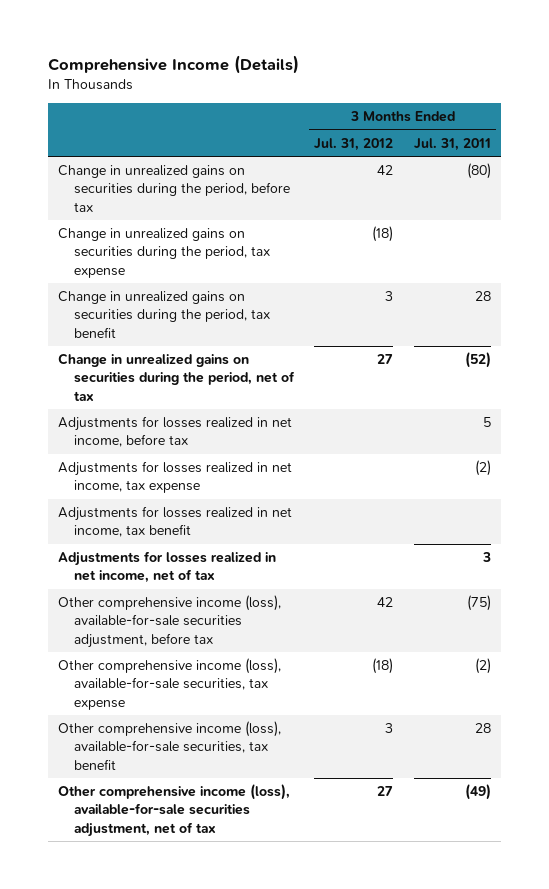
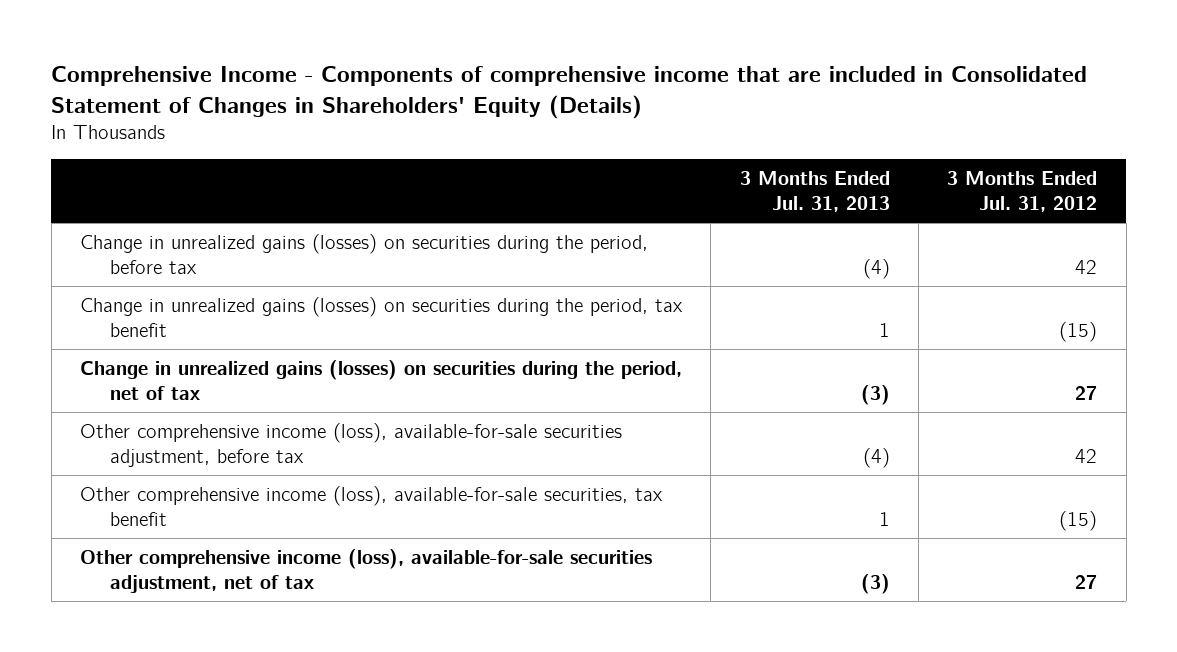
[48,55,300,75] Comprehensive Income (Details) -> [51,66,1088,119] Comprehensive Income - Components of comprehensive income that are included in Consolidated Statement of Changes in Shareholders' Equity (Details)
[414,137,492,151] Jul. 31, 2011 -> none
none -> [739,171,890,212] 3 Months Ended Jul. 31, 2013
[58,291,270,338] Change in unrealized gains on securities during the period, tax benefit -> none
[58,416,293,448] Adjustments for losses realized in net income, before tax -> none
[58,461,293,494] Adjustments for losses realized in net income, tax expense -> none
[58,506,293,538] Adjustments for losses realized in net income, tax benefit -> none
[58,551,277,584] Adjustments for losses realized in net income, net of tax -> none
[58,165,290,212] Change in unrealized gains on securities during the period, before tax -> [80,234,649,274] Change in unrealized gains (losses) on securities during the period, before tax
[58,228,270,278] Change in unrealized gains on securities during the period, tax expense -> [80,297,684,337] Change in unrealized gains (losses) on securities during the period, tax benefit
[372,226,394,243] (18) -> [1059,321,1098,342] (15)
[58,353,295,401] Change in unrealized gains on securities during the period, net of tax -> [80,360,683,400] Change in unrealized gains (losses) on securities during the period, net of tax
[58,721,282,770] Other comprehensive income (loss), available-for-sale securities, tax benefit -> none
[58,658,282,710] Other comprehensive income (loss), available-for-sale securities, tax expense -> [80,486,664,526] Other comprehensive income (loss), available-for-sale securities, tax benefit
[372,658,394,675] (18) -> [1059,510,1098,531] (15)

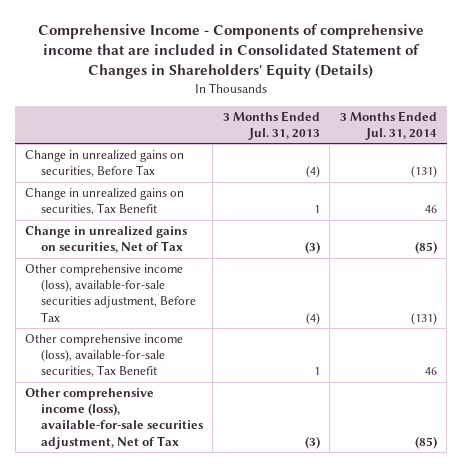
[947,171,1098,212] 3 Months Ended Jul. 31, 2012 -> none
none -> [339,110,437,140] 3 Months Ended Jul. 31, 2014
[80,234,649,274] Change in unrealized gains (losses) on securities during the period, before tax -> [25,149,185,178] Change in unrealized gains on securities, Before Tax
[80,297,684,337] Change in unrealized gains (losses) on securities during the period, tax benefit -> [25,187,185,216] Change in unrealized gains on securities, Tax Benefit
[80,360,683,400] Change in unrealized gains (losses) on securities during the period, net of tax -> [25,225,188,254] Change in unrealized gains on securities, Net of Tax
[80,423,623,467] Other comprehensive income (loss), available-for-sale securities adjustment, before tax -> [25,263,196,322] Other comprehensive income (loss), available-for-sale securities adjustment, Before Tax
[80,486,664,526] Other comprehensive income (loss), available-for-sale securities, tax benefit -> [25,333,184,378] Other comprehensive income (loss), available-for-sale securities, Tax Benefit
[80,549,653,593] Other comprehensive income (loss), available-for-sale securities adjustment, net of tax -> [25,387,203,449] Other comprehensive income (loss), available-for-sale securities adjustment, Net of Tax

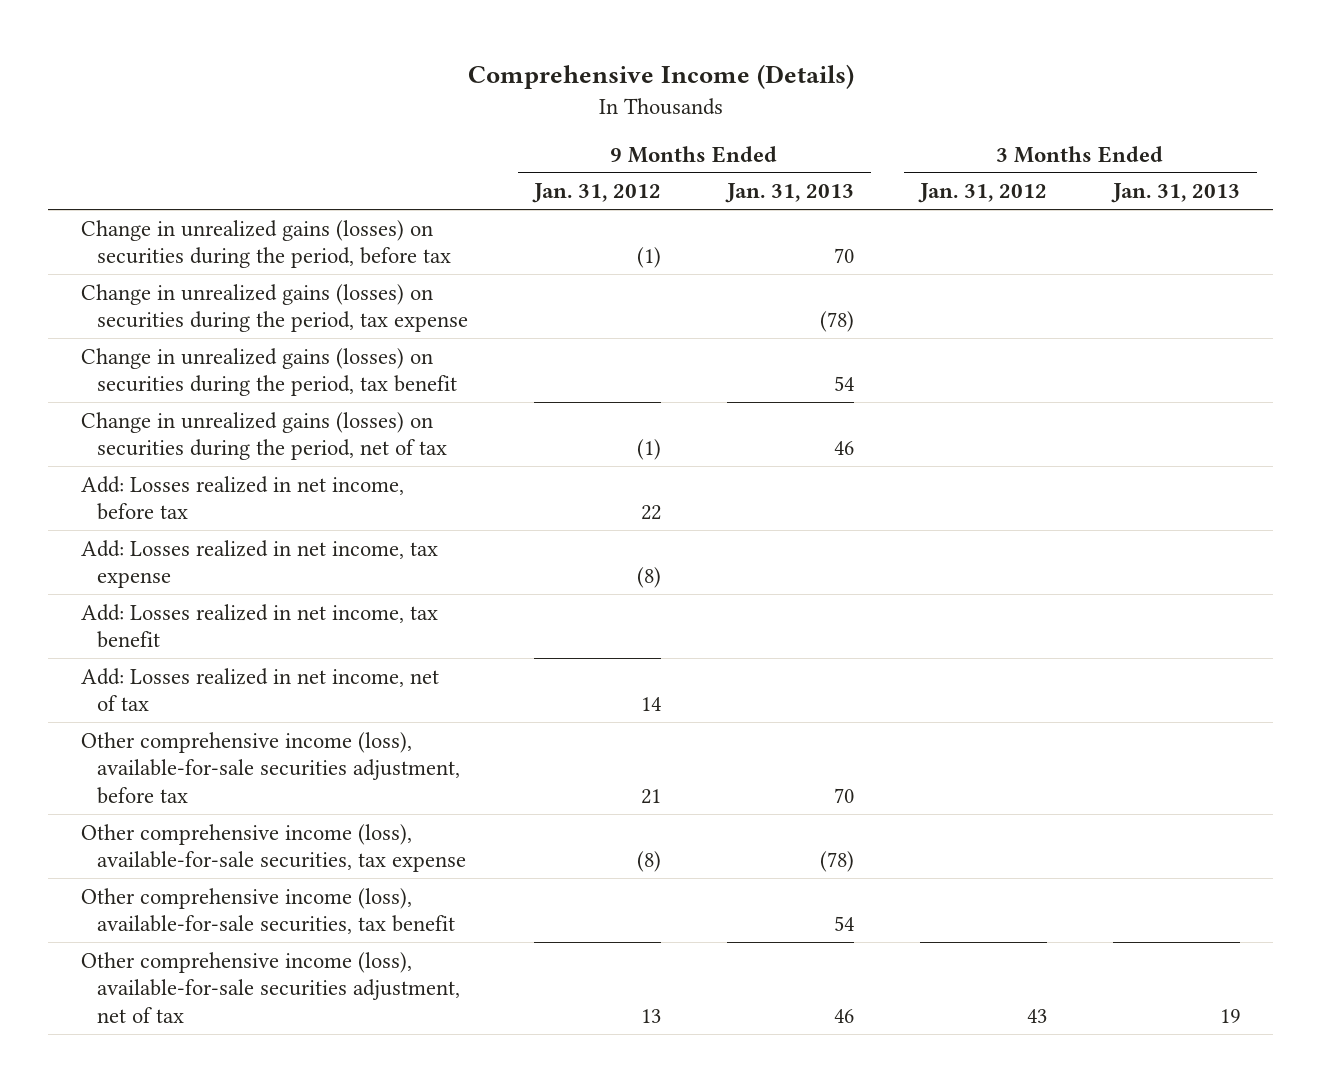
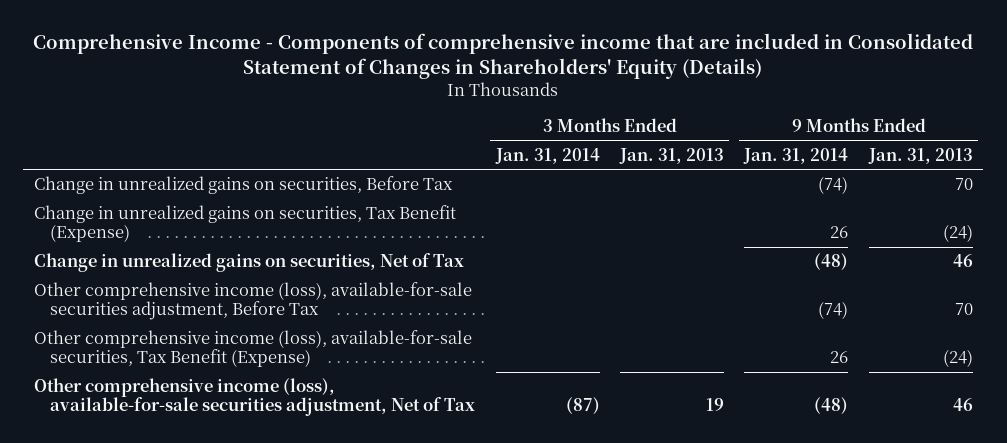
[467,64,854,90] Comprehensive Income (Details) -> [33,32,974,79] Comprehensive Income - Components of comprehensive income that are included in Consolidated Statement of Changes in Shareholders' Equity (Details)
[532,183,662,204] Jan. 31, 2012 -> none
[918,183,1048,204] Jan. 31, 2012 -> none
none -> [494,148,600,165] Jan. 31, 2014
none -> [743,148,849,165] Jan. 31, 2014
[80,347,458,397] Change in unrealized gains (losses) on securities during the period, tax benefit -> none
[80,475,404,521] Add: Losses realized in net income, before tax -> none
[80,539,438,589] Add: Losses realized in net income, tax expense -> none
[80,603,438,649] Add: Losses realized in net income, tax benefit -> none
[80,667,439,712] Add: Losses realized in net income, net of tax -> none
[80,887,456,935] Other comprehensive income (loss), available-for-sale securities, tax benefit -> none
[80,219,452,269] Change in unrealized gains (losses) on securities during the period, before tax -> [33,176,453,195] Change in unrealized gains on securities, Before Tax
[80,283,469,333] Change in unrealized gains (losses) on securities during the period, tax expense -> [33,205,456,243] Change in unrealized gains on securities, Tax Benefit (Expense)
[820,311,855,333] (78) -> [942,224,973,243] (24)
[80,411,448,461] Change in unrealized gains (losses) on securities during the period, net of tax -> [33,253,464,273] Change in unrealized gains on securities, Net of Tax
[80,731,461,805] Other comprehensive income (loss), available-for-sale securities adjustment, before tax -> [33,282,472,321] Other comprehensive income (loss), available-for-sale securities adjustment, Before Tax
[80,823,467,873] Other comprehensive income (loss), available-for-sale securities, tax expense -> [33,330,472,368] Other comprehensive income (loss), available-for-sale securities, Tax Benefit (Expense)
[820,851,855,873] (78) -> [942,349,973,368] (24)
[80,951,461,1024] Other comprehensive income (loss), available-for-sale securities adjustment, net of tax -> [33,378,476,417] Other comprehensive income (loss), available-for-sale securities adjustment, Net of Tax

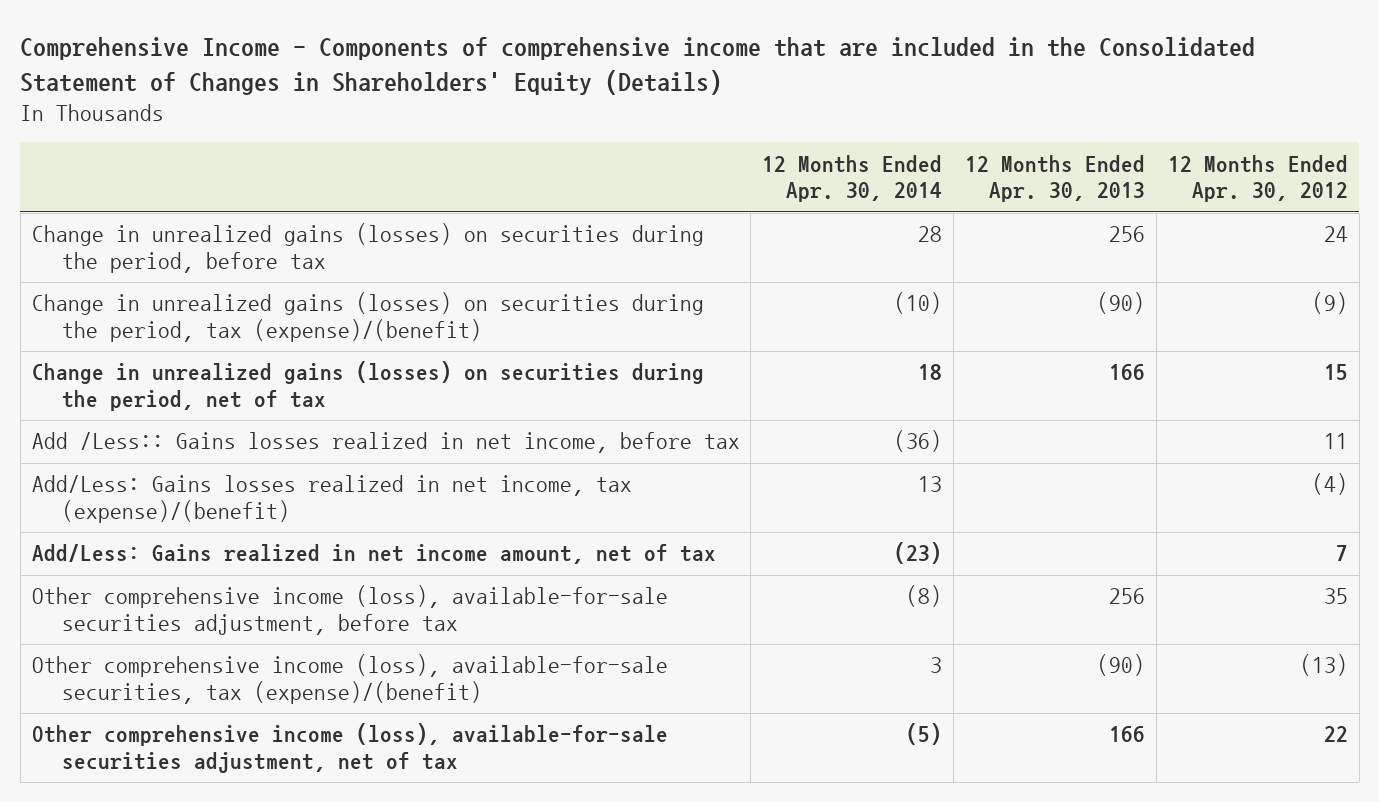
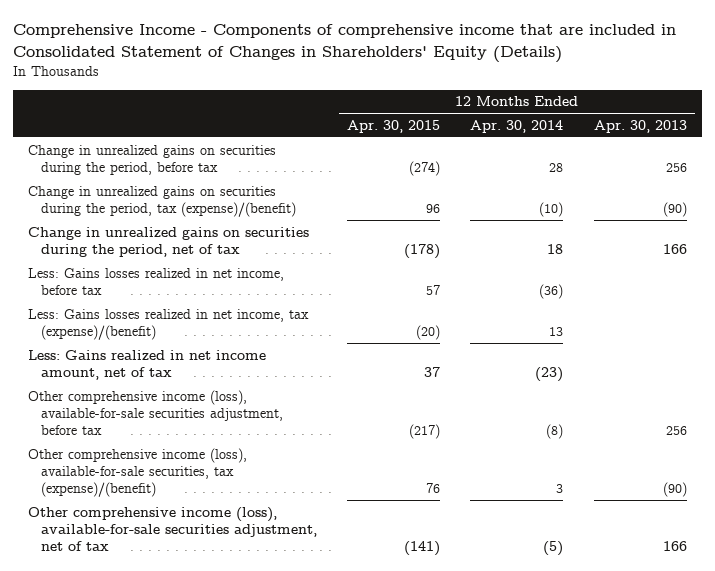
[20,36,1256,95] Comprehensive Income - Components of comprehensive income that are included in the Consolidated Statement of Changes in Shareholders' Equity (Details) -> [13,23,677,63] Comprehensive Income - Components of comprehensive income that are included in Consolidated Statement of Changes in Shareholders' Equity (Details)
[1167,154,1348,203] 12 Months Ended Apr. 30, 2012 -> none
none -> [346,119,440,133] Apr. 30, 2015
[31,223,704,274] Change in unrealized gains (losses) on securities during the period, before tax -> [28,144,277,175] Change in unrealized gains on securities during the period, before tax
[31,292,704,343] Change in unrealized gains (losses) on securities during the period, tax (expense)/(benefit) -> [28,185,296,217] Change in unrealized gains on securities during the period, tax (expense)/(benefit)
[31,361,704,412] Change in unrealized gains (losses) on securities during the period, net of tax -> [28,226,310,257] Change in unrealized gains on securities during the period, net of tax
[31,432,740,454] Add /Less:: Gains losses realized in net income, before tax -> [28,267,285,295] Less: Gains losses realized in net income, before tax
[31,475,632,524] Add/Less: Gains losses realized in net income, tax (expense)/(benefit) -> [28,308,310,340] Less: Gains losses realized in net income, tax (expense)/(benefit)
[31,544,716,565] Add/Less: Gains realized in net income amount, net of tax -> [28,349,267,380] Less: Gains realized in net income amount, net of tax

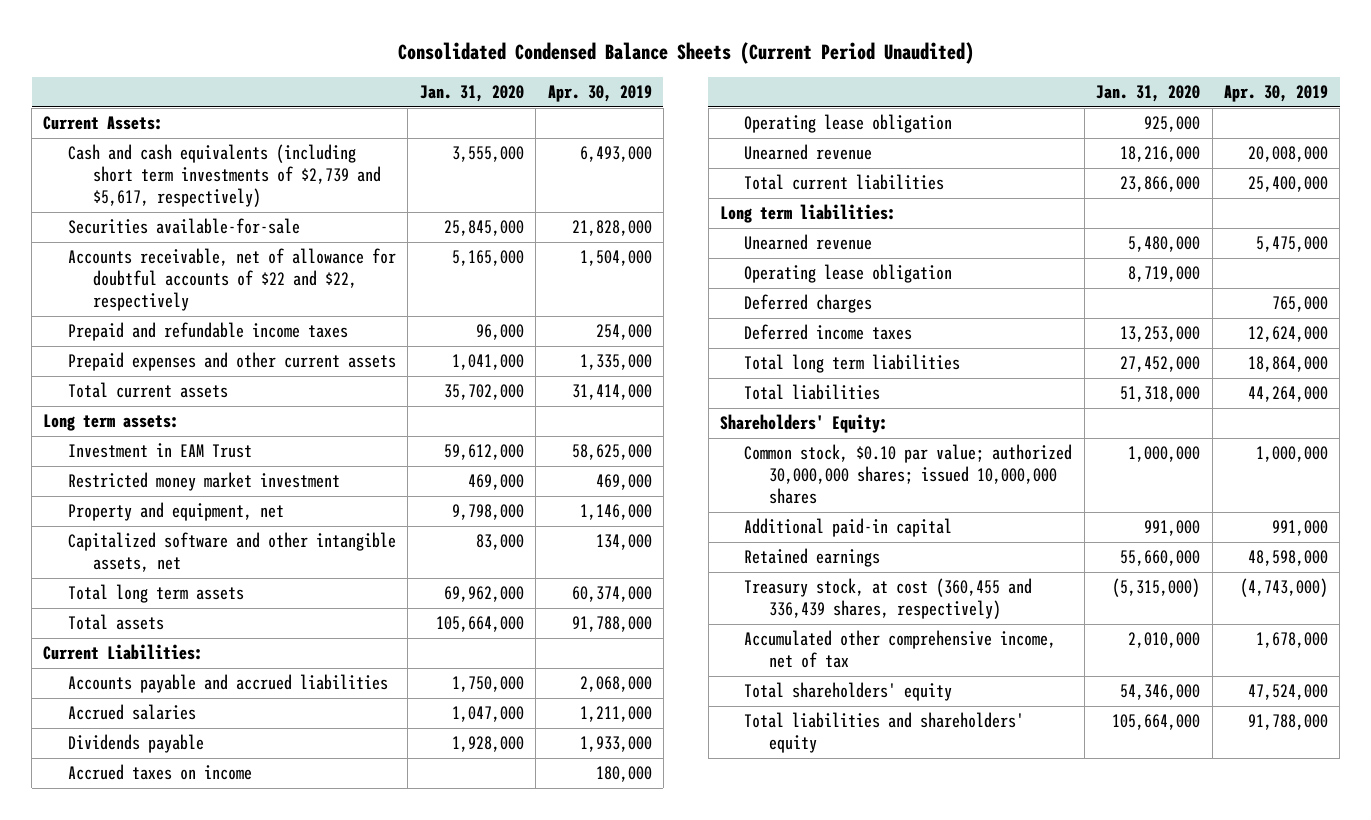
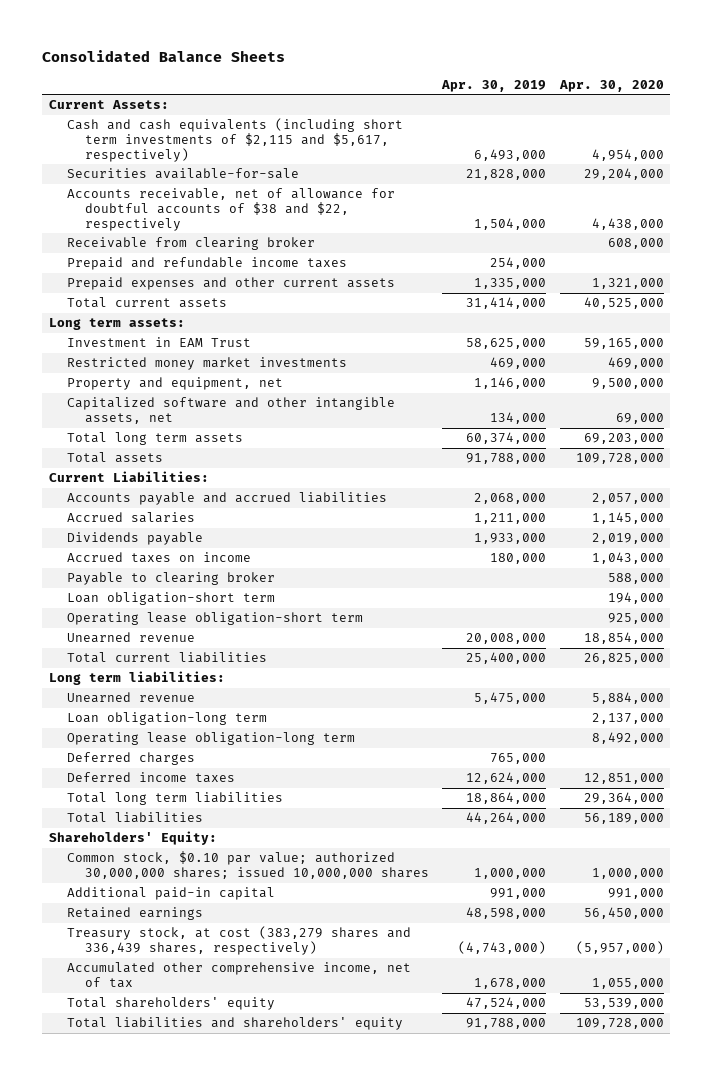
[397,42,974,65] Consolidated Condensed Balance Sheets (Current Period Unaudited) -> [42,50,286,63] Consolidated Balance Sheets
[419,85,524,103] Jan. 31, 2020 -> none
none -> [558,79,664,92] Apr. 30, 2020
[68,143,381,208] Cash and cash equivalents (including short term investments of $2,739 and $5,617, respectively) -> [67,118,404,162] Cash and cash equivalents (including short term investments of $2,115 and $5,617, respectively)
[68,247,397,312] Accounts receivable, net of allowance for doubtful accounts of $22 and $22, respectively -> [67,188,396,231] Accounts receivable, net of allowance for doubtful accounts of $38 and $22, respectively
none -> [67,237,316,251] Receivable from clearing broker
[68,471,341,491] Restricted money market investment -> [67,357,348,371] Restricted money market investments
none -> [67,572,276,586] Payable to clearing broker
none -> [67,592,276,606] Loan obligation-short term
[744,113,953,133] Operating lease obligation -> [67,612,364,626] Operating lease obligation-short term
none -> [67,712,268,726] Loan obligation-long term
[744,263,953,283] Operating lease obligation -> [67,732,356,746] Operating lease obligation-long term
[744,577,1033,620] Treasury stock, at cost (360,455 and 336,439 shares, respectively) -> [67,926,412,956] Treasury stock, at cost (383,279 shares and 336,439 shares, respectively)

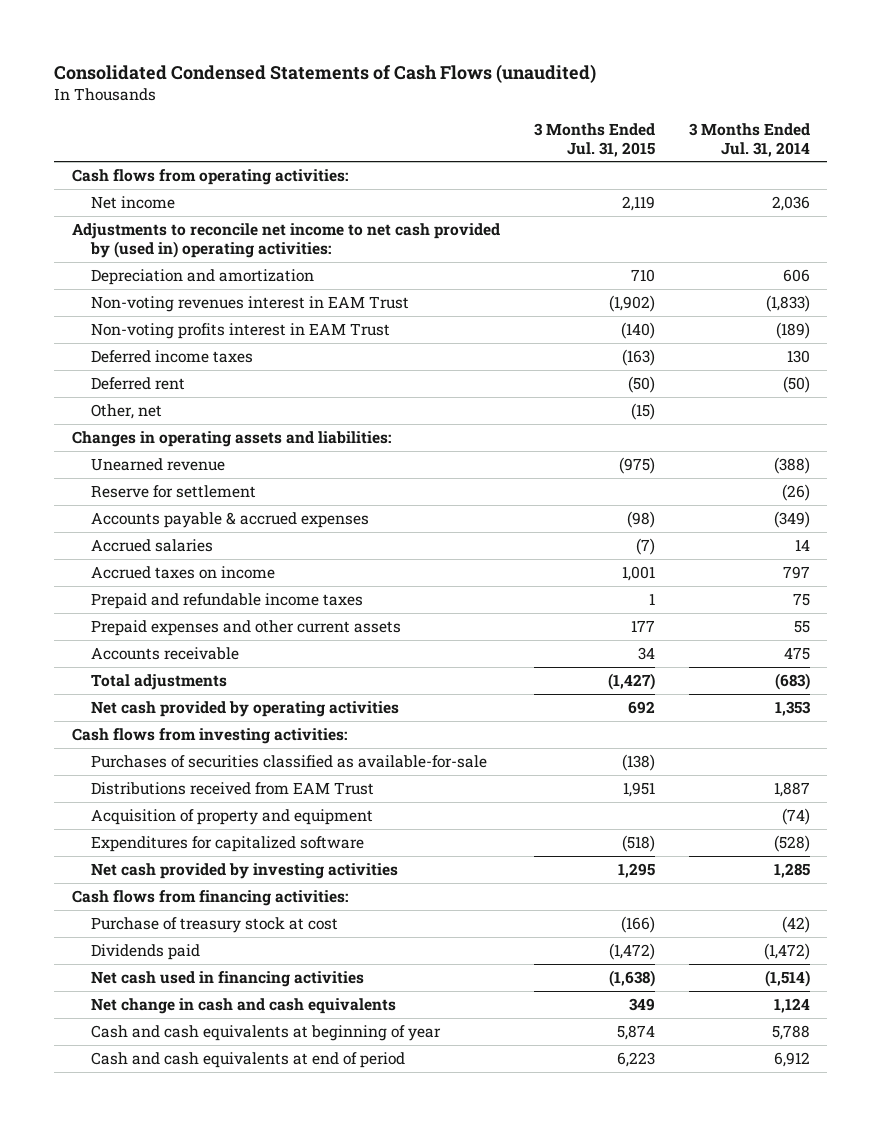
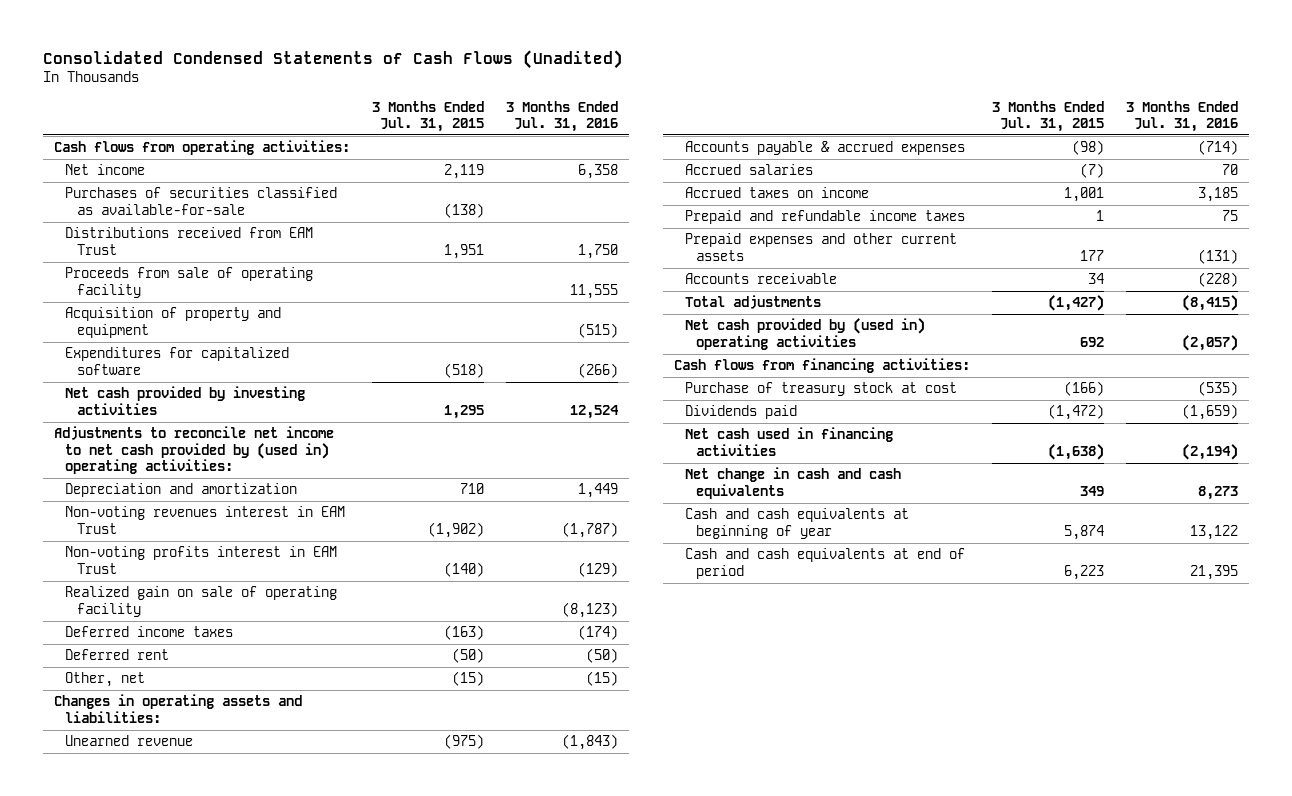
[54,63,597,83] Consolidated Condensed Statements of Cash Flows (unaudited) -> [43,49,624,69] Consolidated Condensed Statements of Cash Flows (Unadited)
[688,122,810,157] 3 Months Ended Jul. 31, 2014 -> none
none -> [506,100,619,133] 3 Months Ended Jul. 31, 2016
[90,755,487,769] Purchases of securities classified as available-for-sale -> [65,187,338,215] Purchases of securities classified as available-for-sale
[90,782,374,796] Distributions received from EAM Trust -> [65,227,314,255] Distributions received from EAM Trust
none -> [65,267,314,298] Proceeds from sale of operating facility
[90,809,373,826] Acquisition of property and equipment -> [65,307,282,338] Acquisition of property and equipment
[90,836,364,853] Expenditures for capitalized software -> [65,347,290,375] Expenditures for capitalized software
[90,863,398,880] Net cash provided by investing activities -> [65,386,306,415] Net cash provided by investing activities
none -> [65,586,338,617] Realized gain on sale of operating facility
[90,485,256,499] Reserve for settlement -> none
[71,728,347,745] Cash flows from investing activities: -> none
[90,701,399,718] Net cash provided by operating activities -> [685,318,926,350] Net cash provided by (used in) operating activities

